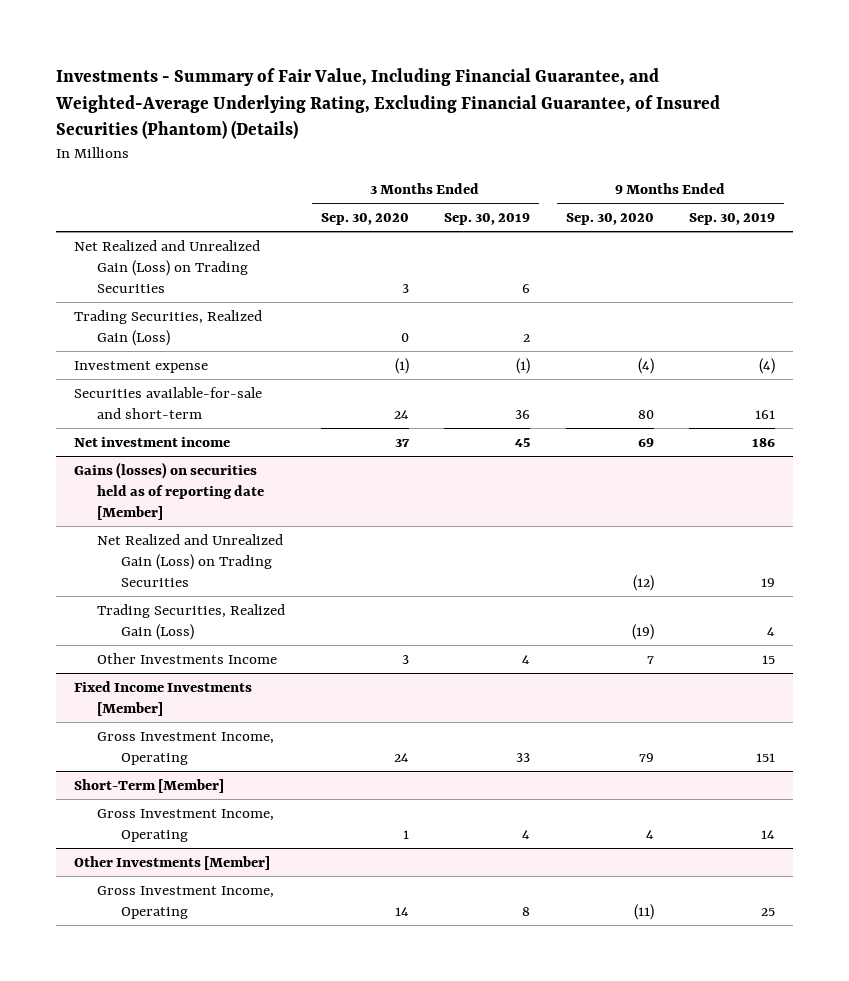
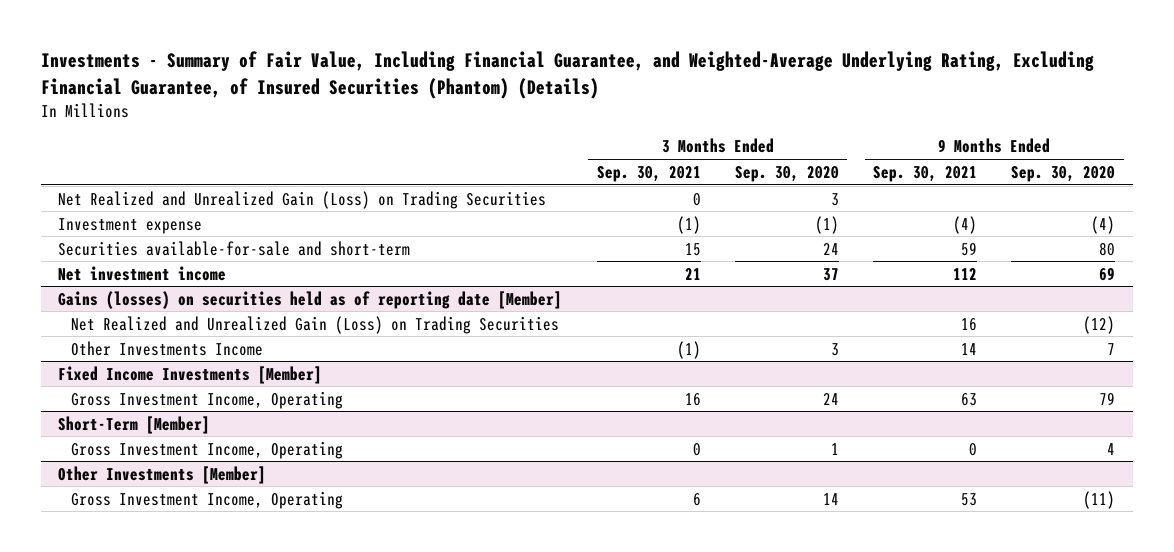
[444,212,531,225] Sep. 30, 2019 -> none
[689,212,776,225] Sep. 30, 2019 -> none
none -> [596,165,701,182] Sep. 30, 2021
none -> [873,165,978,182] Sep. 30, 2021
[73,309,262,346] Trading Securities, Realized Gain (Loss) -> none
[97,603,286,640] Trading Securities, Realized Gain (Loss) -> none

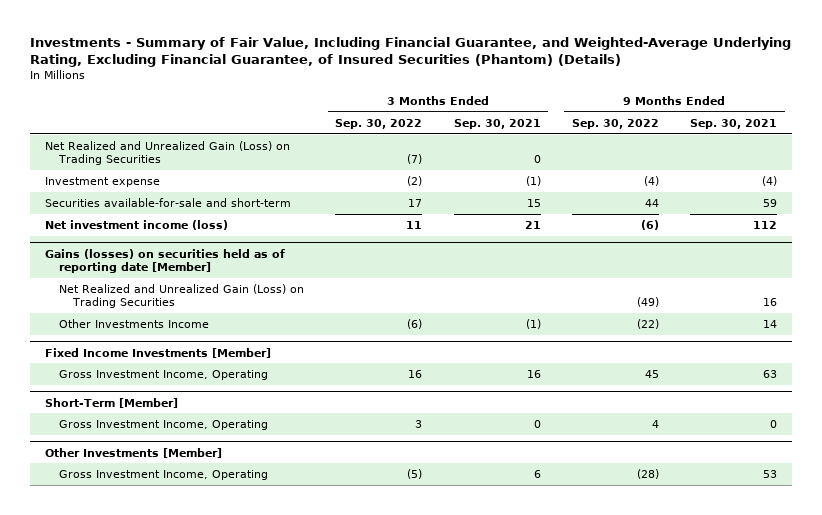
[734,165,839,182] Sep. 30, 2020 -> none
[1011,165,1116,182] Sep. 30, 2020 -> none
none -> [335,118,423,129] Sep. 30, 2022
none -> [571,118,659,129] Sep. 30, 2022
[58,265,227,281] Net investment income -> [45,219,229,230] Net investment income (loss)

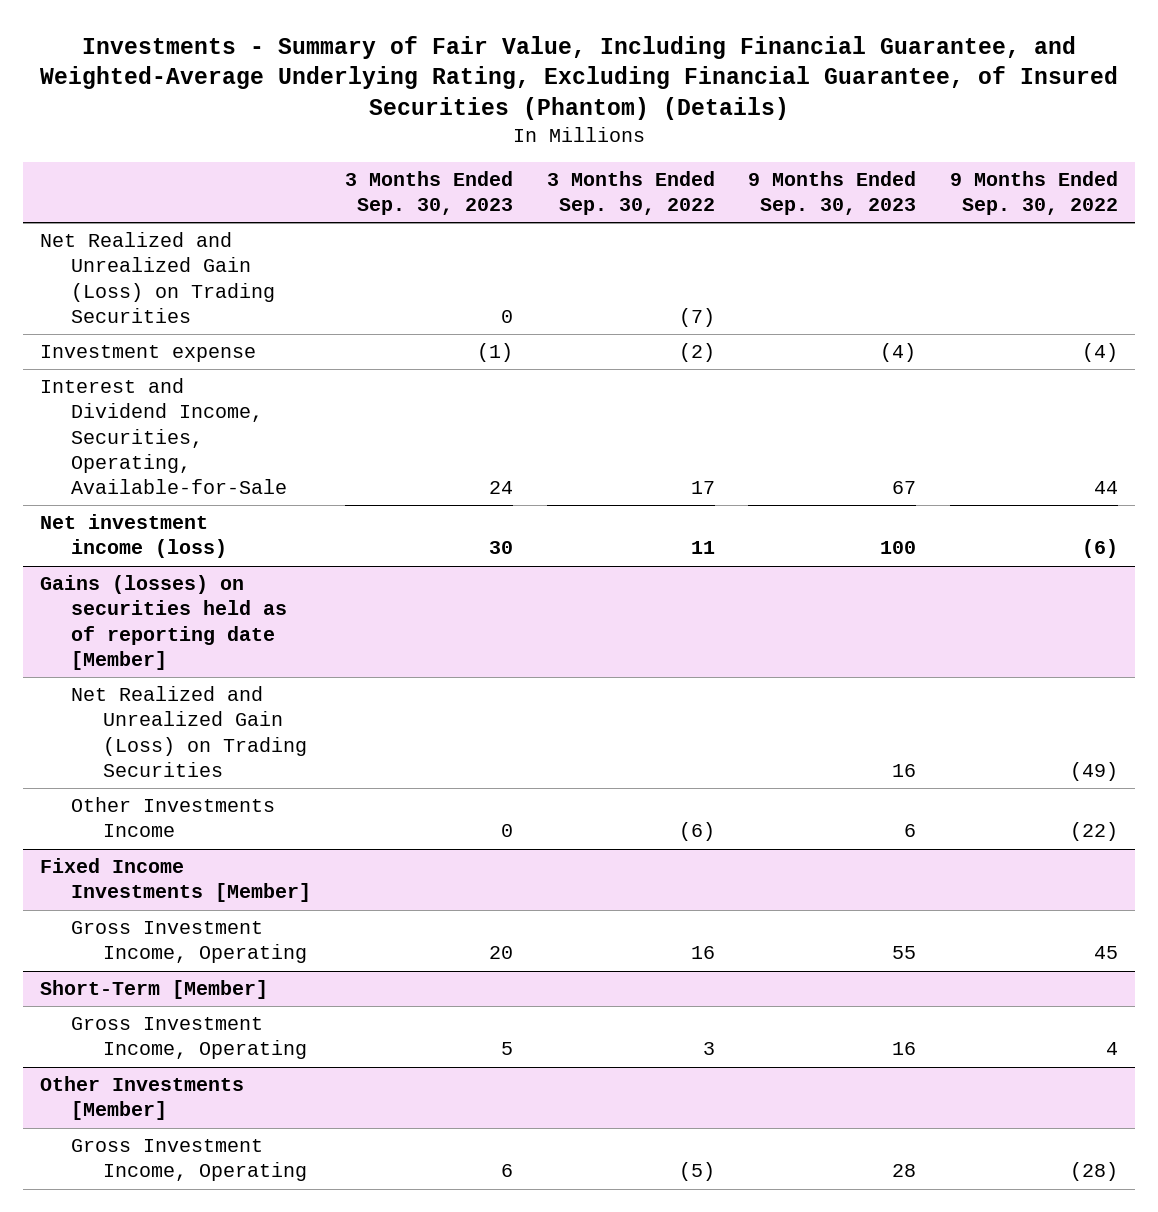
[453,118,541,129] Sep. 30, 2021 -> none
[689,118,777,129] Sep. 30, 2021 -> none
none -> [344,170,513,216] 3 Months Ended Sep. 30, 2023
none -> [748,170,917,216] 9 Months Ended Sep. 30, 2023
[45,197,292,207] Securities available-for-sale and short-term -> [39,378,288,494] Interest and Dividend Income, Securities, Operating, Available-for-Sale

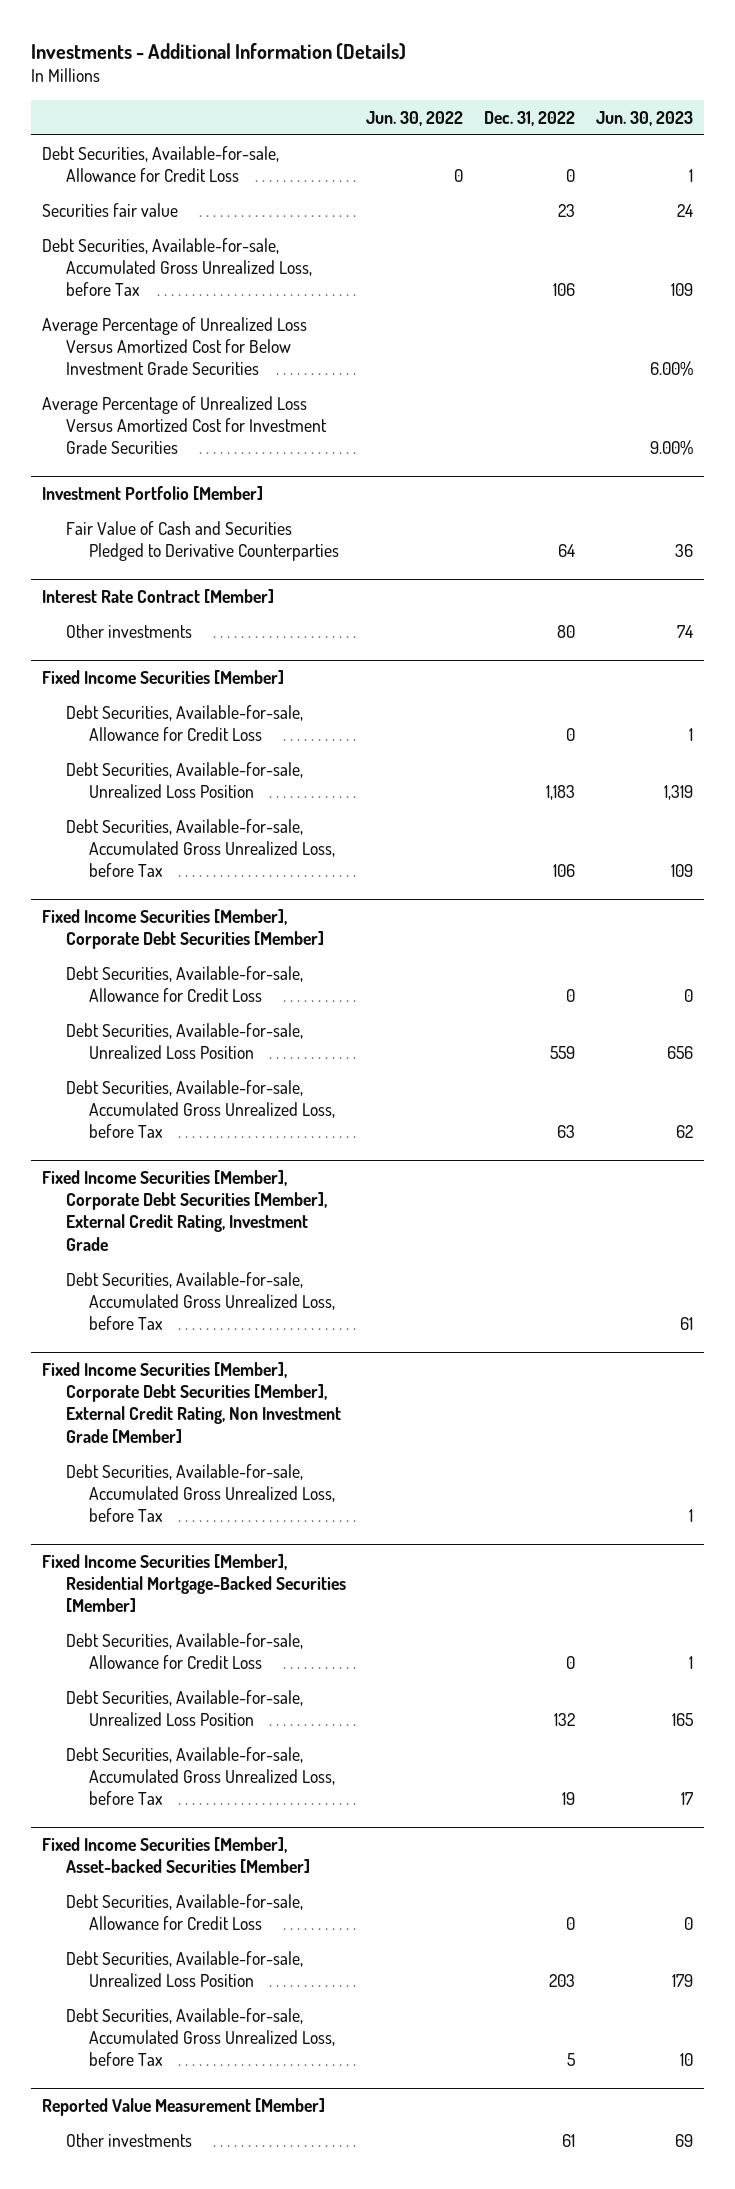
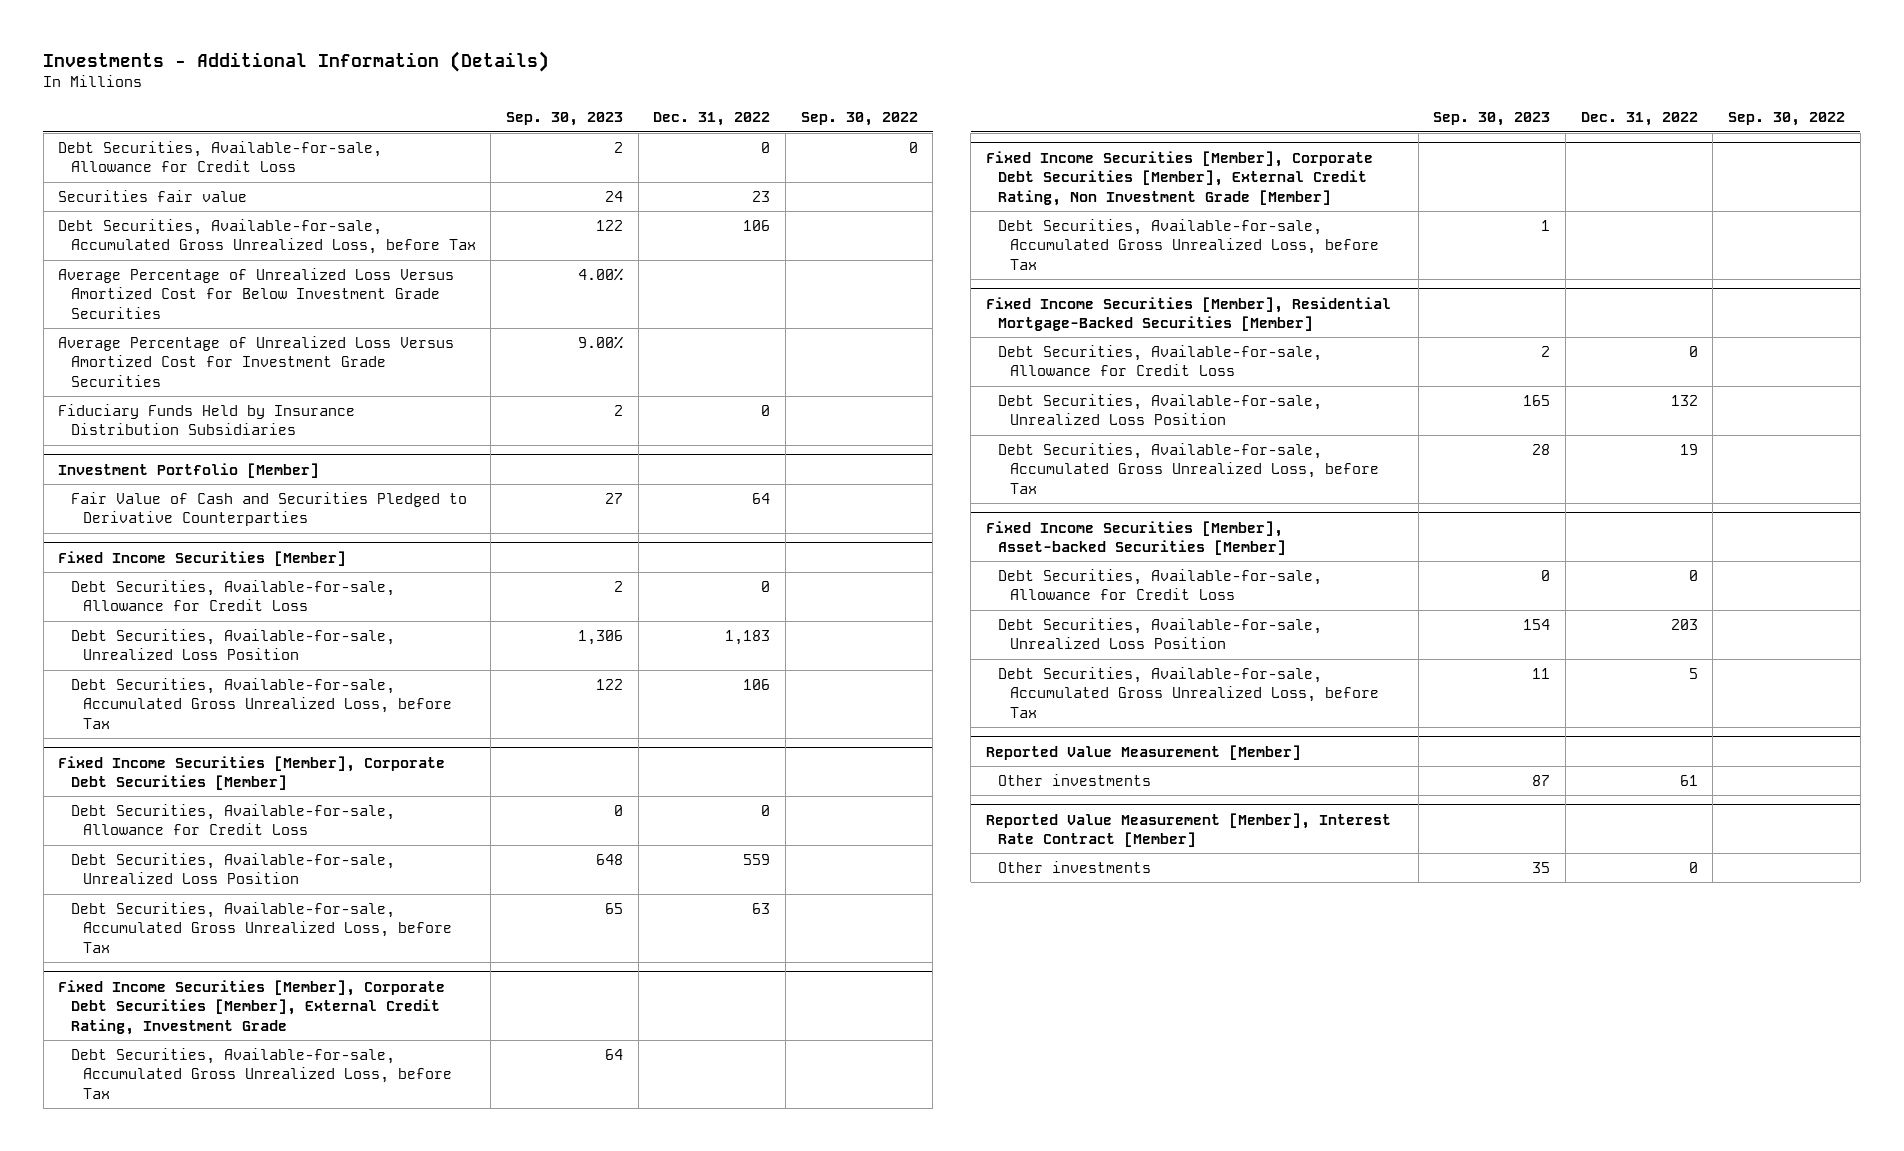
[366,110,464,126] Jun. 30, 2022 -> none
[596,110,694,126] Jun. 30, 2023 -> none
none -> [505,112,623,127] Sep. 30, 2023
none -> [800,112,918,127] Sep. 30, 2022
none -> [58,403,356,436] Fiduciary Funds Held by Insurance Distribution Subsidiaries
[41,588,274,603] Interest Rate Contract [Member] -> none
[65,623,192,638] Other investments -> none
none -> [985,812,1391,848] Reported Value Measurement [Member], Interest Rate Contract [Member]
none -> [998,860,1152,873] Other investments

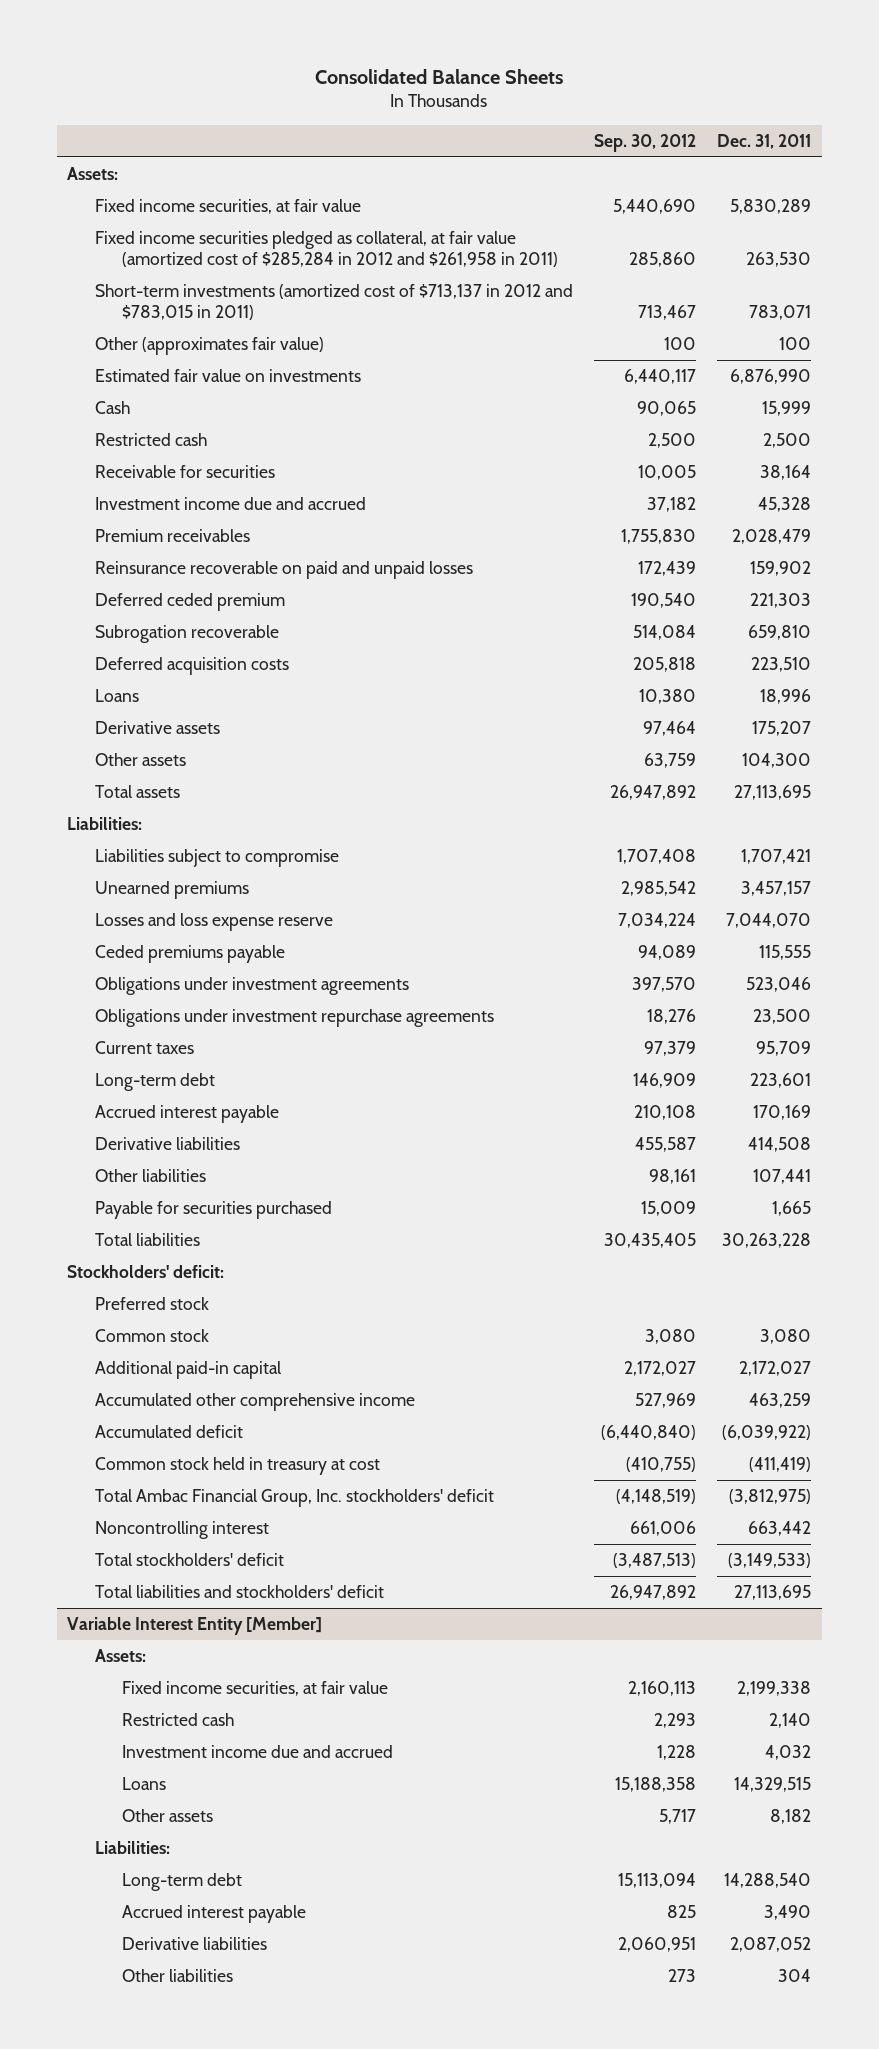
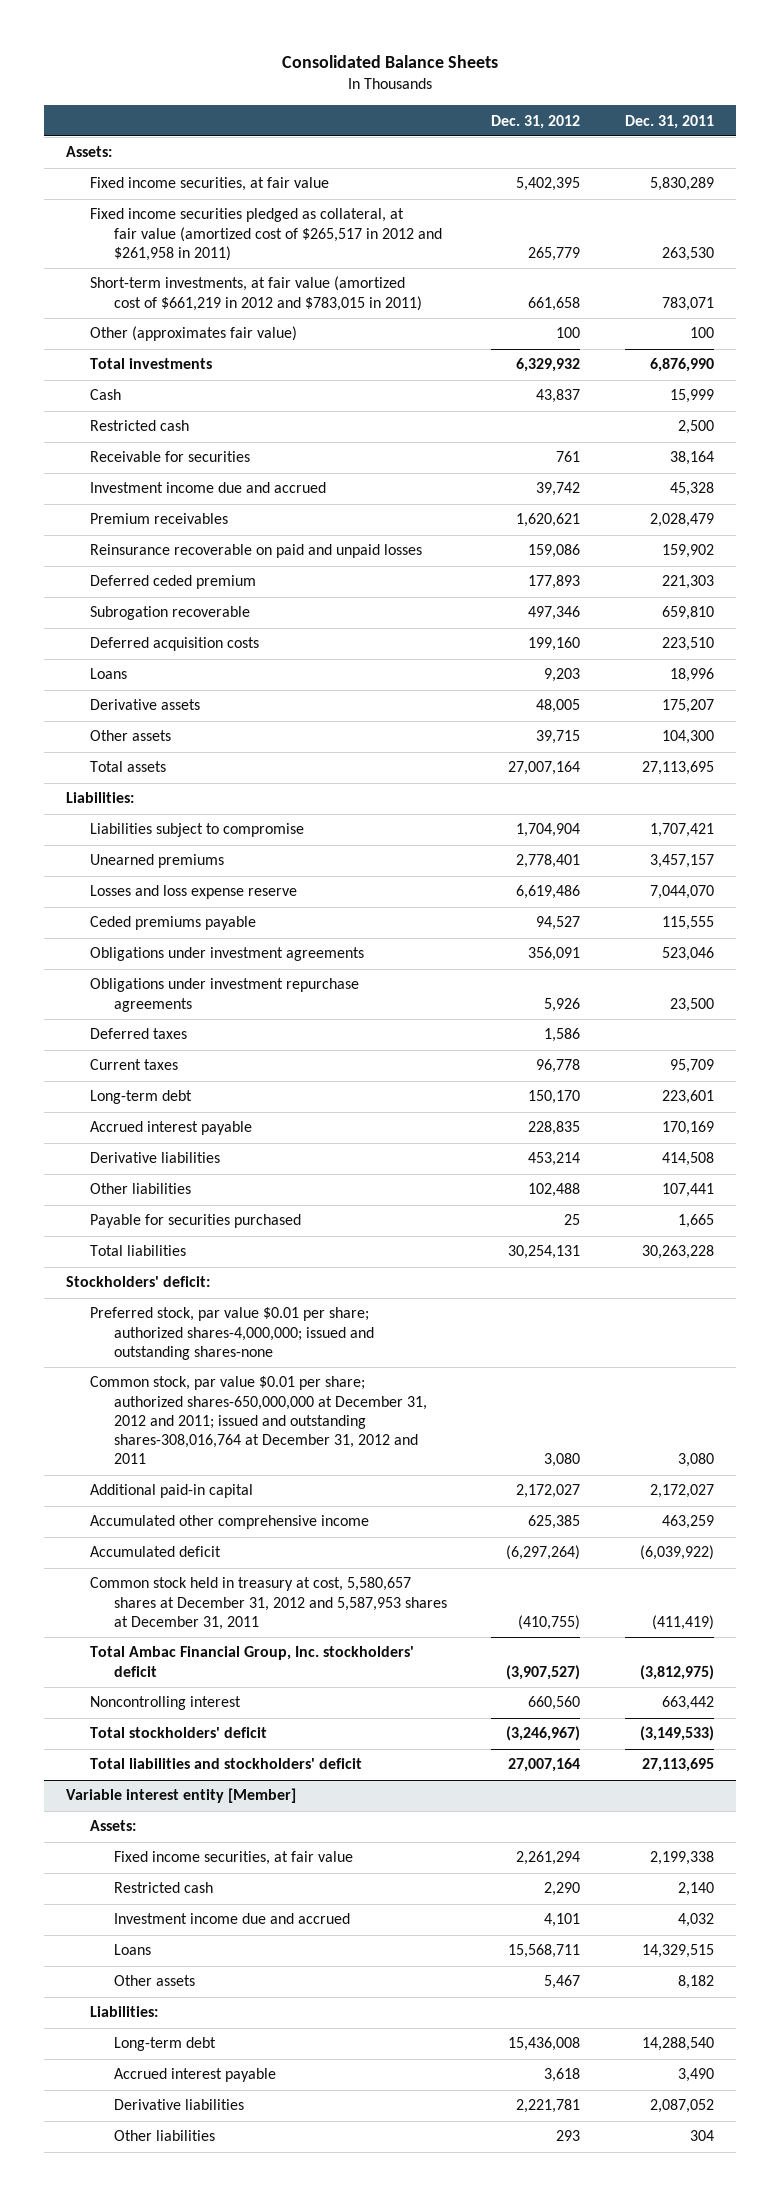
[593,133,696,152] Sep. 30, 2012 -> none
none -> [491,114,581,129] Dec. 31, 2012
[94,231,558,267] Fixed income securities pledged as collateral, at fair value (amortized cost of $285,284 in 2012 and $261,958 in 2011) -> [89,208,442,261] Fixed income securities pledged as collateral, at fair value (amortized cost of $265,517 in 2012 and $261,958 in 2011)
[94,284,573,320] Short-term investments (amortized cost of $713,137 in 2012 and $783,015 in 2011) -> [89,276,422,311] Short-term investments, at fair value (amortized cost of $661,219 in 2012 and $783,015 in 2011)
[94,369,361,383] Estimated fair value on investments -> [89,358,212,370] Total investments
none -> [89,1028,187,1040] Deferred taxes
[94,1297,209,1311] Preferred stock -> [89,1307,374,1360] Preferred stock, par value $0.01 per share; authorized shares-4,000,000; issued and outstanding shares-none
[94,1329,209,1343] Common stock -> [89,1376,427,1465] Common stock, par value $0.01 per share; authorized shares-650,000,000 at December 31, 2012 and 2011; issued and outstanding shares-308,016,764 at December 31, 2012 and 2011
[94,1457,380,1476] Common stock held in treasury at cost -> [89,1577,447,1630] Common stock held in treasury at cost, 5,580,657 shares at December 31, 2012 and 5,587,953 shares at December 31, 2011
[67,1617,323,1636] Variable Interest Entity [Member] -> [66,1788,297,1804] Variable interest entity [Member]

